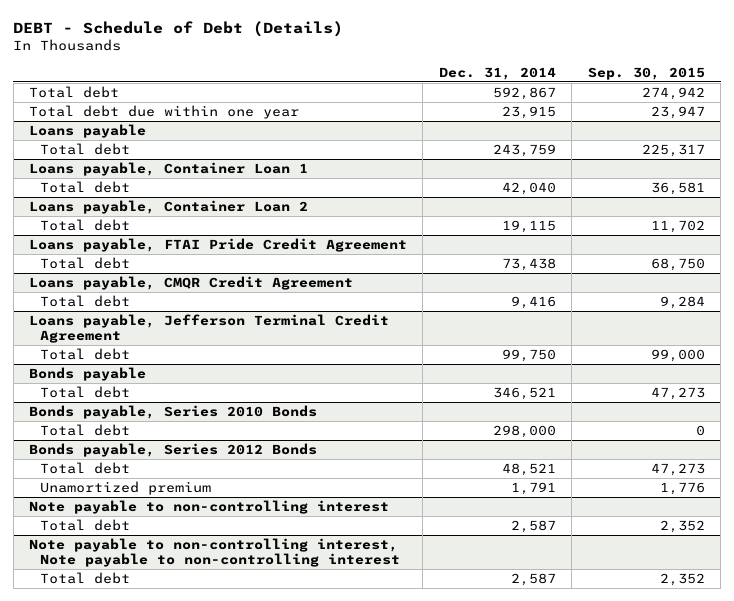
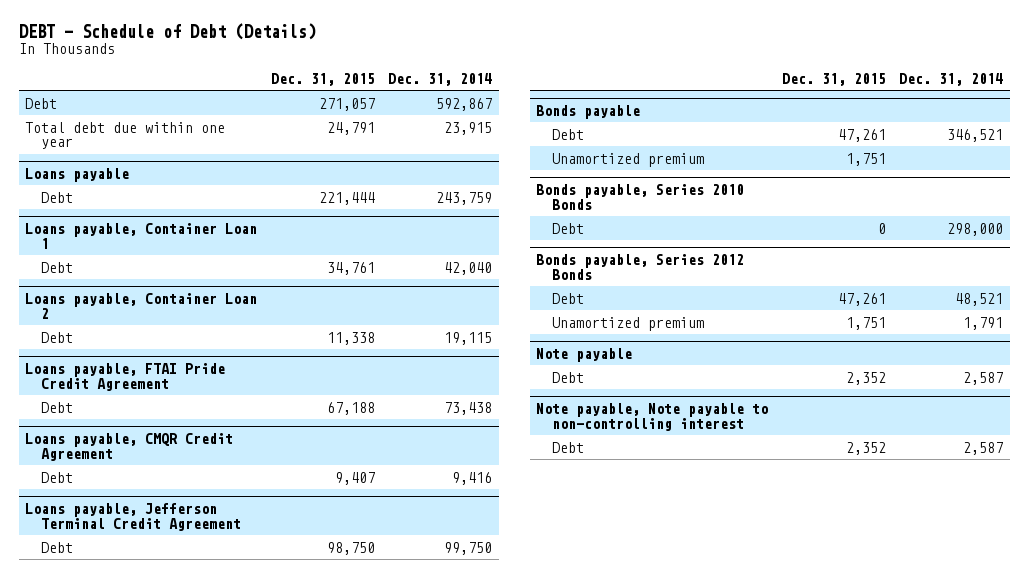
[587,66,705,80] Sep. 30, 2015 -> none
none -> [270,72,375,86] Dec. 31, 2015
[29,85,120,98] Total debt -> [25,97,58,109] Debt
[39,142,130,155] Total debt -> [41,191,74,203] Debt
[39,180,130,193] Total debt -> [41,261,74,273] Debt
[39,218,130,231] Total debt -> [41,331,74,343] Debt
[39,256,130,269] Total debt -> [41,401,74,413] Debt
[39,294,130,307] Total debt -> [41,471,74,483] Debt
[39,347,130,360] Total debt -> [41,541,74,553] Debt
[39,385,130,398] Total debt -> [552,128,585,140] Debt
none -> [552,152,705,167] Unamortized premium
[39,423,130,436] Total debt -> [552,222,585,234] Debt
[39,461,130,474] Total debt -> [552,292,585,304] Debt
[29,499,390,514] Note payable to non-controlling interest -> [536,348,633,363] Note payable
[39,518,130,531] Total debt -> [552,371,585,383] Debt
[29,537,400,568] Note payable to non-controlling interest, Note payable to non-controlling interest -> [536,403,769,431] Note payable, Note payable to non-controlling interest
[39,571,130,584] Total debt -> [552,441,585,453] Debt

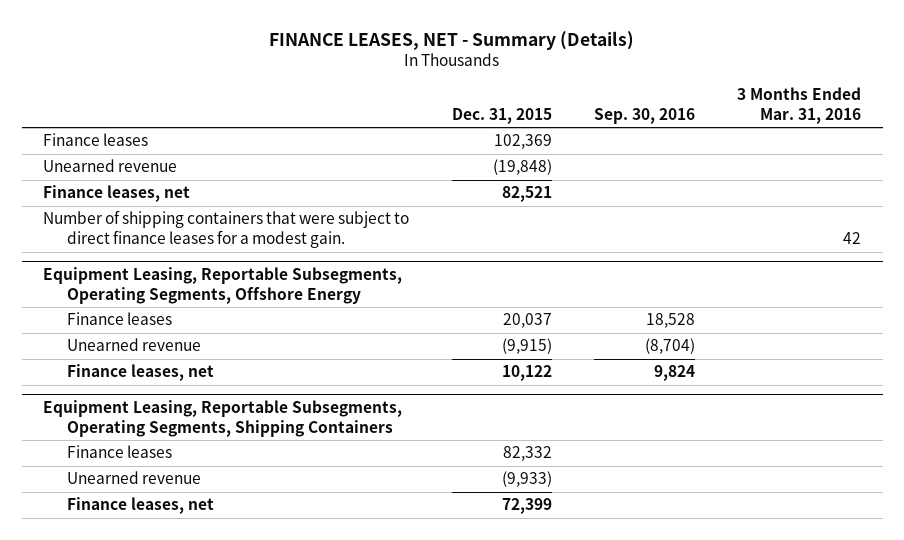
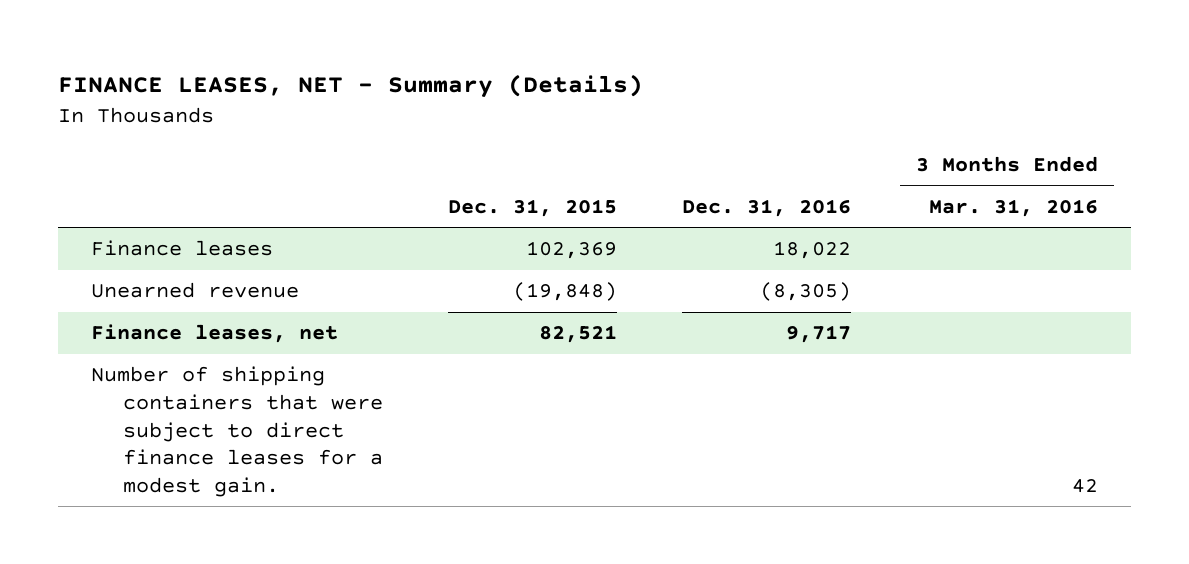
[593,107,695,124] Sep. 30, 2016 -> none
none -> [682,198,852,217] Dec. 31, 2016
[43,267,403,305] Equipment Leasing, Reportable Subsegments, Operating Segments, Offshore Energy -> none
[66,312,172,326] Finance leases -> none
[66,338,201,352] Unearned revenue -> none
[66,364,214,382] Finance leases, net -> none
[43,400,403,438] Equipment Leasing, Reportable Subsegments, Operating Segments, Shipping Containers -> none
[66,445,172,459] Finance leases -> none
[66,471,201,485] Unearned revenue -> none
[66,497,214,515] Finance leases, net -> none

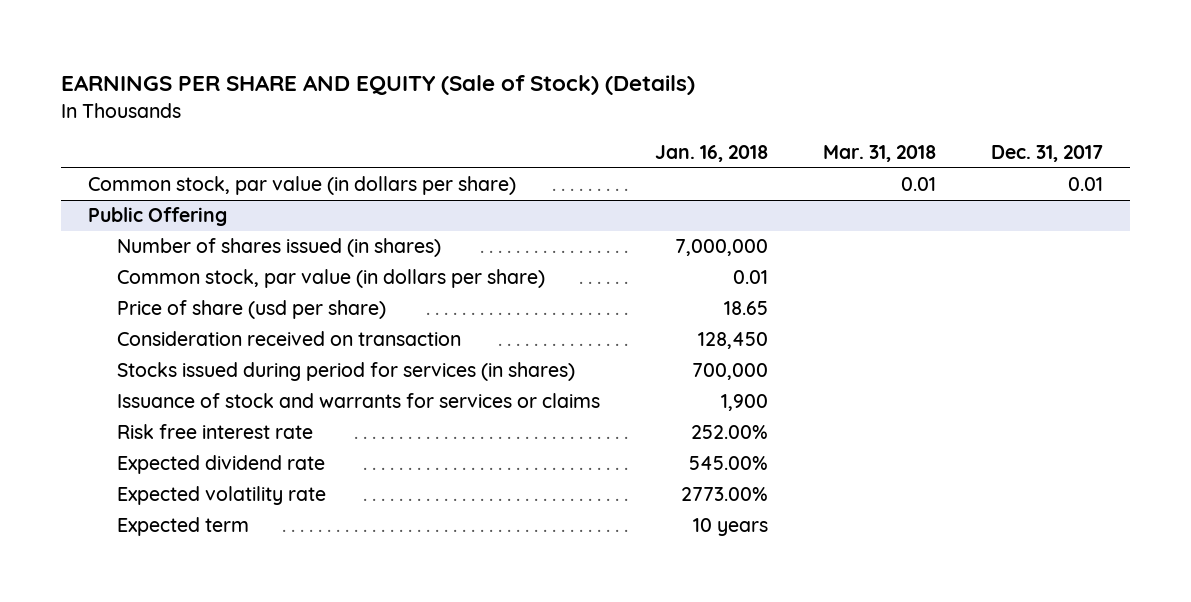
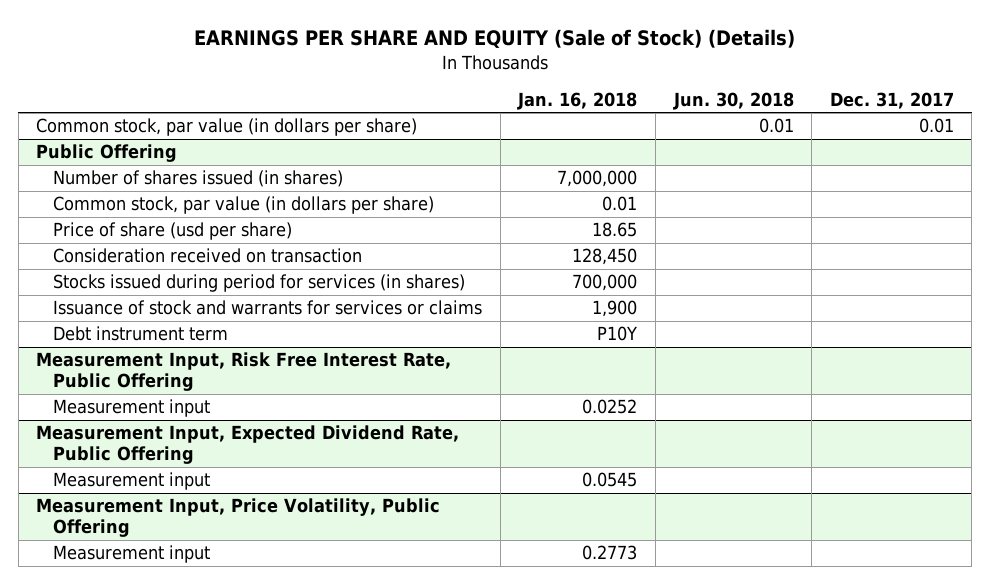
[823,145,937,163] Mar. 31, 2018 -> none
none -> [672,91,794,110] Jun. 30, 2018
[117,424,314,440] Risk free interest rate -> none
[117,455,326,475] Expected dividend rate -> none
[117,486,327,506] Expected volatility rate -> none
[117,517,250,537] Expected term -> none
none -> [53,326,229,342] Debt instrument term
none -> [36,352,452,392] Measurement Input, Risk Free Interest Rate, Public Offering
none -> [53,399,211,418] Measurement input
none -> [36,425,460,465] Measurement Input, Expected Dividend Rate, Public Offering
none -> [53,472,211,491] Measurement input
none -> [36,498,441,538] Measurement Input, Price Volatility, Public Offering
none -> [53,545,211,564] Measurement input

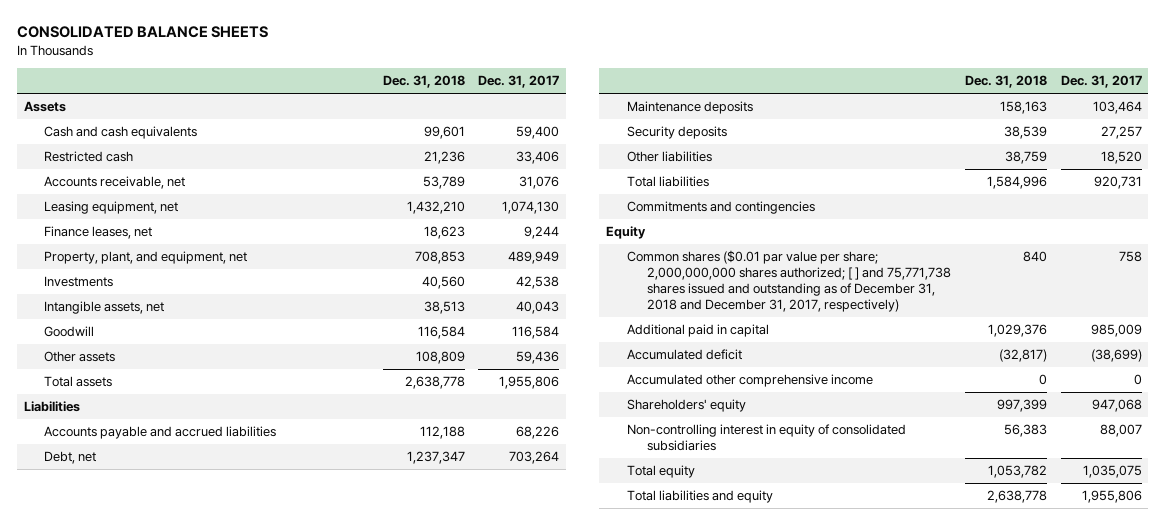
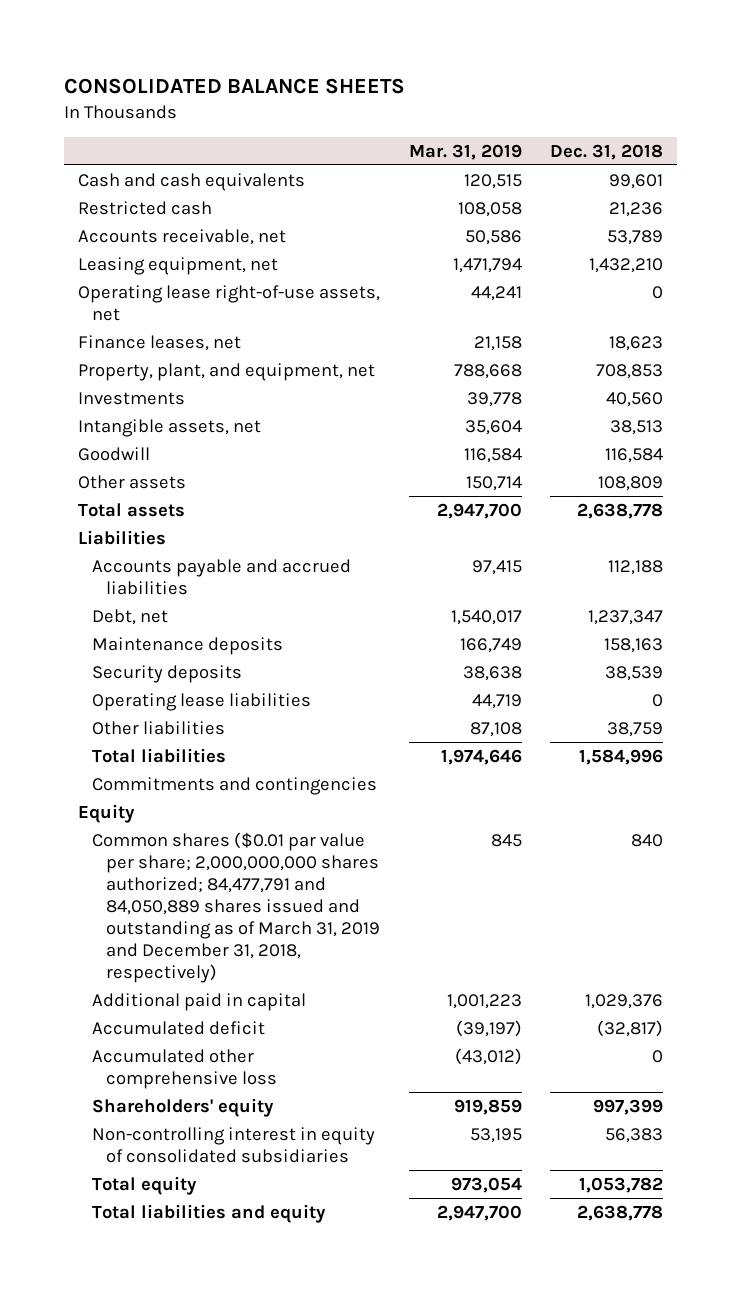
[478,75,560,89] Dec. 31, 2017 -> none
none -> [408,143,522,160] Mar. 31, 2019
[23,101,66,113] Assets -> none
none -> [78,284,381,321] Operating lease right-of-use assets, net
none -> [92,692,312,711] Operating lease liabilities
[626,250,952,313] Common shares ($0.01 par value per share; 2,000,000,000 shares authorized; [ ] and 75,771,738 shares issued and outstanding as of December 31, 2018 and December 31, 2017, respectively) -> [92,831,380,984] Common shares ($0.01 par value per share; 2,000,000,000 shares authorized; 84,477,791 and 84,050,889 shares issued and outstanding as of March 31, 2019 and December 31, 2018, respectively)
[626,374,873,388] Accumulated other comprehensive income -> [92,1048,277,1089] Accumulated other comprehensive loss

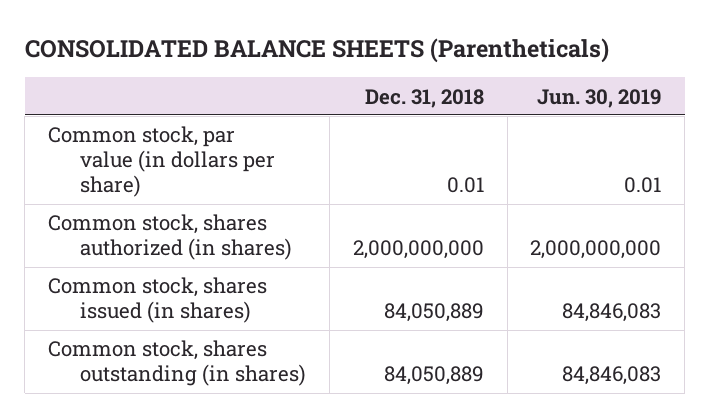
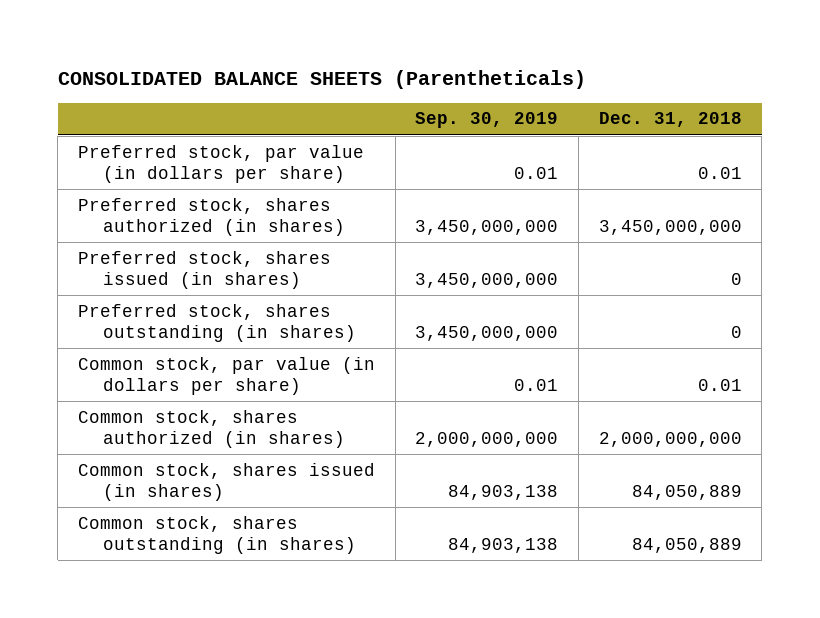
[537,88,662,108] Jun. 30, 2019 -> none
none -> [415,112,559,129] Sep. 30, 2019
none -> [78,144,365,184] Preferred stock, par value (in dollars per share)
none -> [78,197,345,237] Preferred stock, shares authorized (in shares)
none -> [78,250,332,290] Preferred stock, shares issued (in shares)
none -> [78,303,356,343] Preferred stock, shares outstanding (in shares)

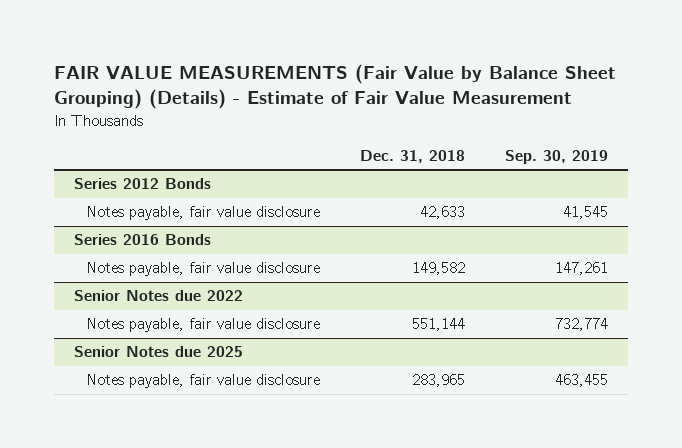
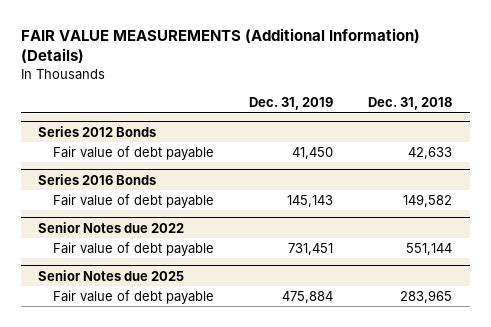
[53,63,616,109] FAIR VALUE MEASUREMENTS (Fair Value by Balance Sheet Grouping) (Details) - Estimate of Fair Value Measurement -> [20,28,420,64] FAIR VALUE MEASUREMENTS (Additional Information) (Details)
[504,150,608,165] Sep. 30, 2019 -> none
none -> [249,97,334,111] Dec. 31, 2019
[86,206,321,221] Notes payable, fair value disclosure -> [52,145,214,160] Fair value of debt payable
[86,262,321,277] Notes payable, fair value disclosure -> [52,193,214,208] Fair value of debt payable
[86,318,321,333] Notes payable, fair value disclosure -> [52,241,214,256] Fair value of debt payable
[86,374,321,389] Notes payable, fair value disclosure -> [52,289,214,304] Fair value of debt payable

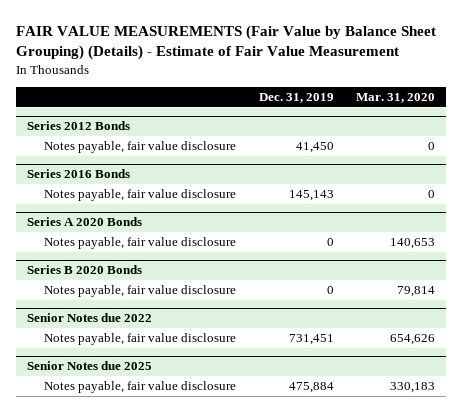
[20,28,420,64] FAIR VALUE MEASUREMENTS (Additional Information) (Details) -> [15,24,436,61] FAIR VALUE MEASUREMENTS (Fair Value by Balance Sheet Grouping) (Details) - Estimate of Fair Value Measurement
[368,97,453,111] Dec. 31, 2018 -> none
none -> [356,93,436,104] Mar. 31, 2020
[52,145,214,160] Fair value of debt payable -> [44,141,237,154] Notes payable, fair value disclosure
[52,193,214,208] Fair value of debt payable -> [44,189,237,202] Notes payable, fair value disclosure
none -> [26,217,142,227] Series A 2020 Bonds
none -> [44,237,237,250] Notes payable, fair value disclosure
none -> [26,265,142,275] Series B 2020 Bonds
none -> [44,285,237,298] Notes payable, fair value disclosure
[52,241,214,256] Fair value of debt payable -> [44,333,237,346] Notes payable, fair value disclosure
[52,289,214,304] Fair value of debt payable -> [44,381,237,394] Notes payable, fair value disclosure

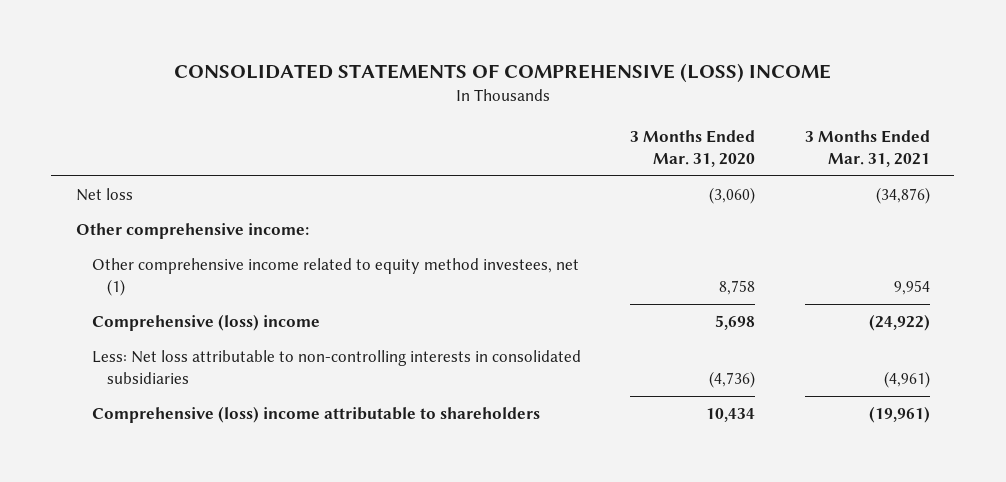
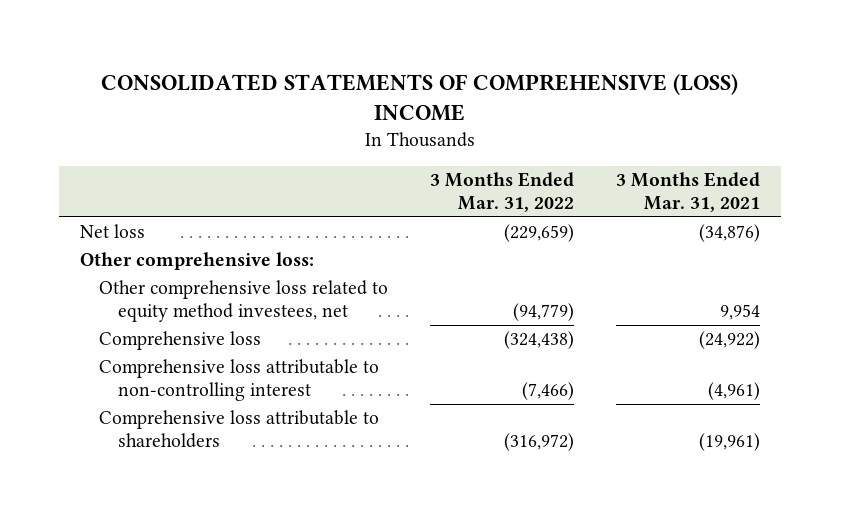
[630,129,756,167] 3 Months Ended Mar. 31, 2020 -> none
none -> [430,172,575,212] 3 Months Ended Mar. 31, 2022
[76,223,310,240] Other comprehensive income: -> [80,252,315,271] Other comprehensive loss:
[91,258,579,297] Other comprehensive income related to equity method investees, net (1) -> [98,280,388,323] Other comprehensive loss related to equity method investees, net
[91,314,320,332] Comprehensive (loss) income -> [98,331,261,351] Comprehensive loss
[91,350,581,385] Less: Net loss attributable to non-controlling interests in consolidated subsidiaries -> [98,359,379,402] Comprehensive loss attributable to non-controlling interest
[91,406,540,424] Comprehensive (loss) income attributable to shareholders -> [98,410,379,449] Comprehensive loss attributable to shareholders

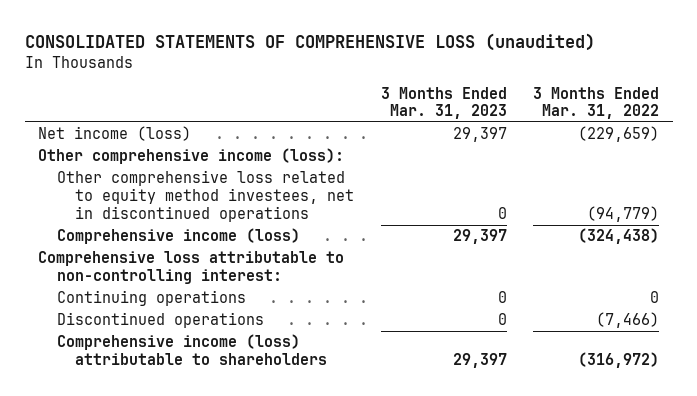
[101,73,739,121] CONSOLIDATED STATEMENTS OF COMPREHENSIVE (LOSS) INCOME -> [24,32,595,51] CONSOLIDATED STATEMENTS OF COMPREHENSIVE LOSS (unaudited)
[616,172,761,212] 3 Months Ended Mar. 31, 2021 -> none
none -> [380,86,507,120] 3 Months Ended Mar. 31, 2023
[80,224,146,239] Net loss -> [37,126,191,142] Net income (loss)
[80,252,315,271] Other comprehensive loss: -> [37,148,344,165] Other comprehensive income (loss):
[98,280,388,323] Other comprehensive loss related to equity method investees, net -> [56,170,355,223] Other comprehensive loss related to equity method investees, net in discontinued operations
[98,331,261,351] Comprehensive loss -> [56,228,300,245] Comprehensive income (loss)
none -> [37,251,344,285] Comprehensive loss attributable to non-controlling interest:
none -> [56,290,246,307] Continuing operations
[98,359,379,402] Comprehensive loss attributable to non-controlling interest -> [56,312,264,329] Discontinued operations
[98,410,379,449] Comprehensive loss attributable to shareholders -> [56,334,328,366] Comprehensive income (loss) attributable to shareholders

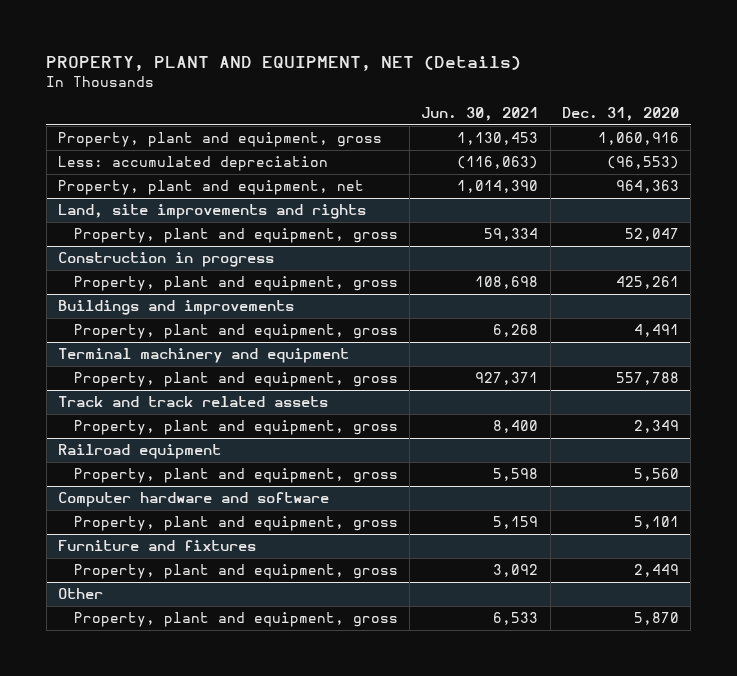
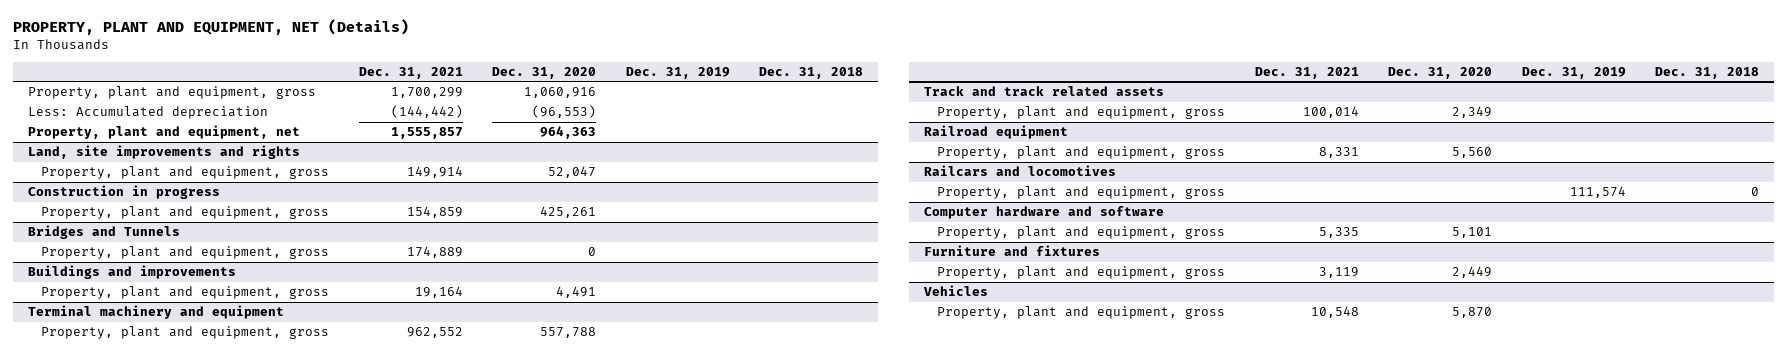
[421,107,539,122] Jun. 30, 2021 -> none
none -> [358,66,463,79] Dec. 31, 2021
none -> [625,66,730,79] Dec. 31, 2019
none -> [759,66,864,79] Dec. 31, 2018
[57,156,328,172] Less: accumulated depreciation -> [27,106,268,120] Less: Accumulated depreciation
none -> [27,225,180,240] Bridges and Tunnels
none -> [41,246,330,260] Property, plant and equipment, gross
none -> [923,165,1116,177] Railcars and locomotives
none -> [937,186,1226,200] Property, plant and equipment, gross
[57,588,103,600] Other -> [923,285,988,297] Vehicles

